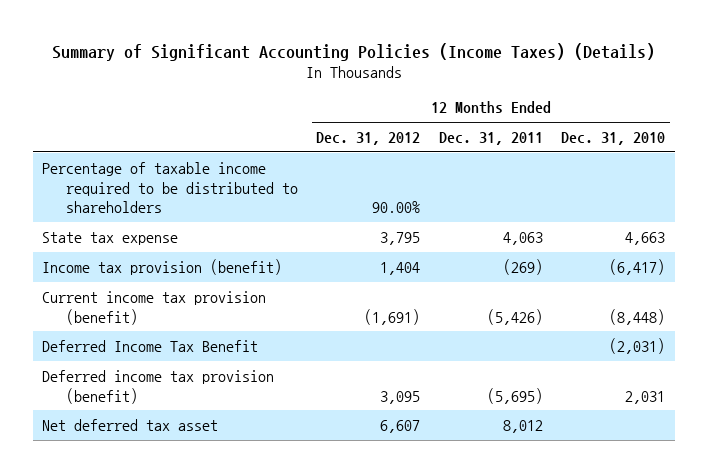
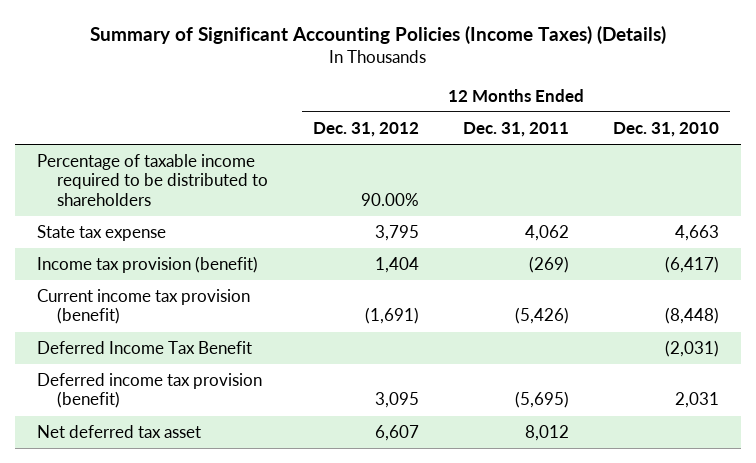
[502,231,543,245] 4,063 -> [524,225,569,242] 4,062

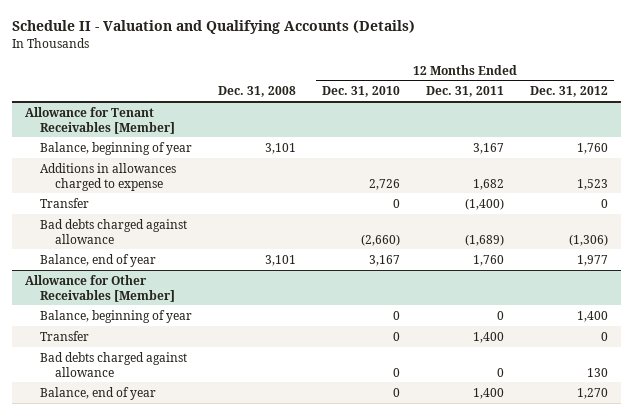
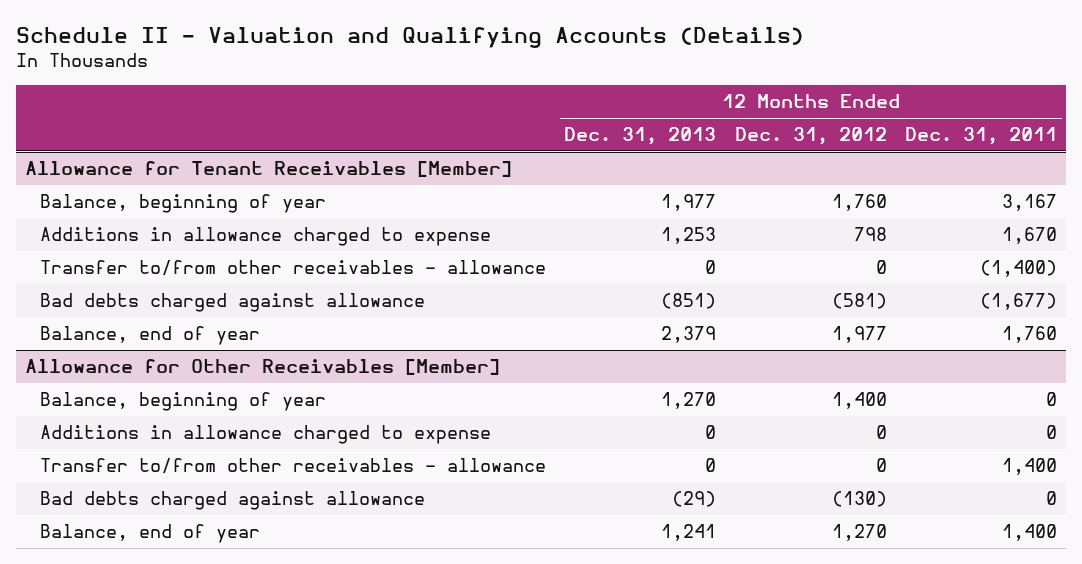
[218,86,297,98] Dec. 31, 2008 -> none
[322,86,401,98] Dec. 31, 2010 -> none
none -> [564,127,717,146] Dec. 31, 2013
[40,162,177,191] Additions in allowances charged to expense -> [40,227,492,247] Additions in allowance charged to expense
[472,178,504,190] 1,682 -> [1002,227,1058,245] 1,670
[576,178,608,190] 1,523 -> [853,227,887,242] 798
[40,197,90,208] Transfer -> [40,260,547,277] Transfer to/from other receivables - allowance
[464,233,504,246] (1,689) -> [980,293,1058,311] (1,677)
[568,233,608,246] (1,306) -> [831,293,887,310] (581)
none -> [40,425,492,445] Additions in allowance charged to expense
[40,330,90,341] Transfer -> [40,458,547,475] Transfer to/from other receivables - allowance
[586,367,608,377] 130 -> [831,491,887,508] (130)

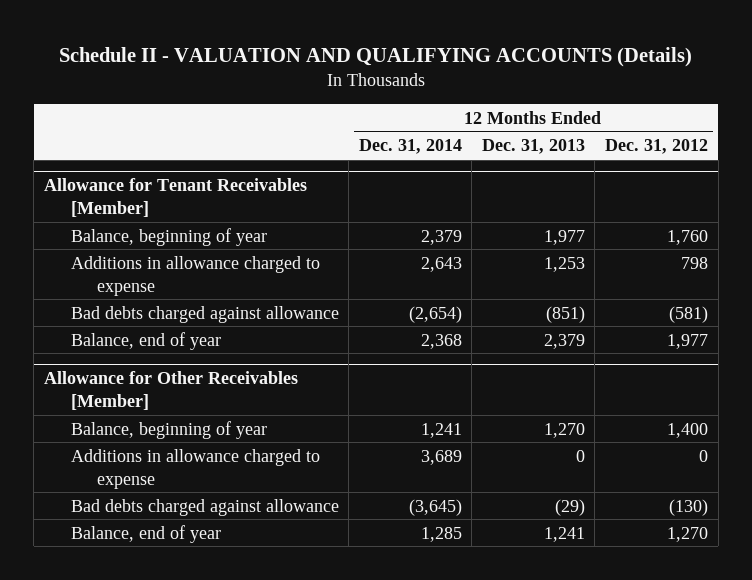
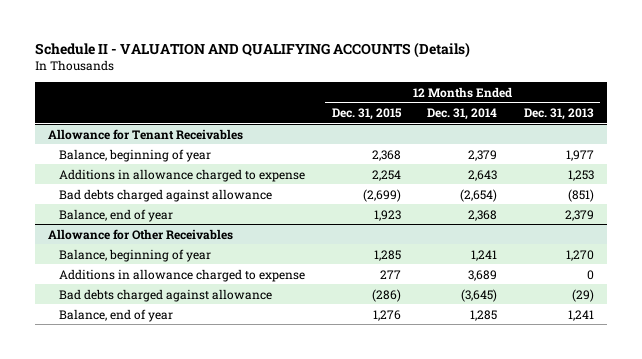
[604,139,708,155] Dec. 31, 2012 -> none
none -> [331,108,402,121] Dec. 31, 2015
[43,178,307,218] Allowance for Tenant Receivables [Member] -> [48,128,244,140] Allowance for Tenant Receivables
[43,371,298,411] Allowance for Other Receivables [Member] -> [48,228,234,240] Allowance for Other Receivables

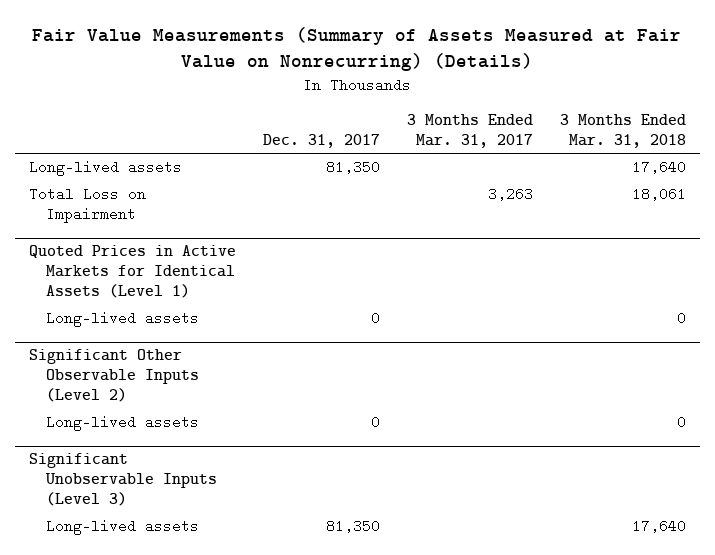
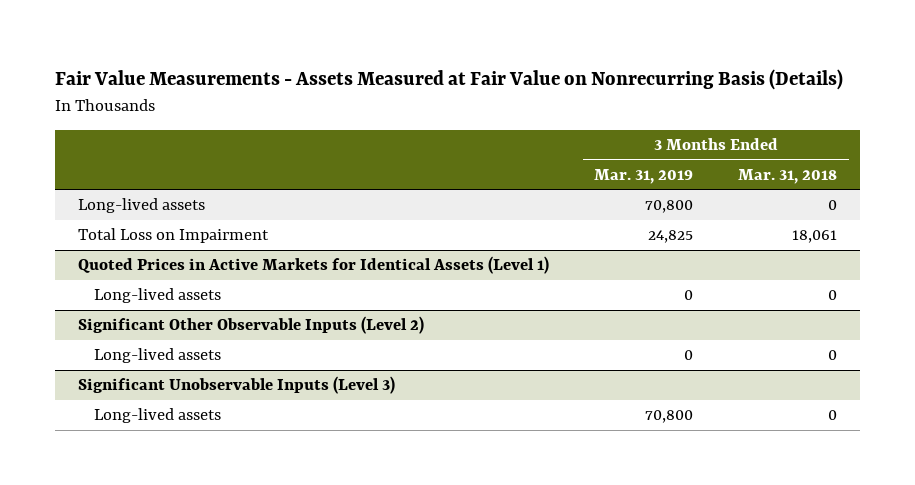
[32,27,682,72] Fair Value Measurements (Summary of Assets Measured at Fair Value on Nonrecurring) (Details) -> [55,69,844,91] Fair Value Measurements - Assets Measured at Fair Value on Nonrecurring Basis (Details)
[262,134,380,149] Dec. 31, 2017 -> none
[407,114,534,149] 3 Months Ended Mar. 31, 2017 -> none
none -> [594,168,694,184] Mar. 31, 2019
[632,160,687,175] 17,640 -> [828,200,838,211] 0
[632,519,687,534] 17,640 -> [828,410,838,421] 0

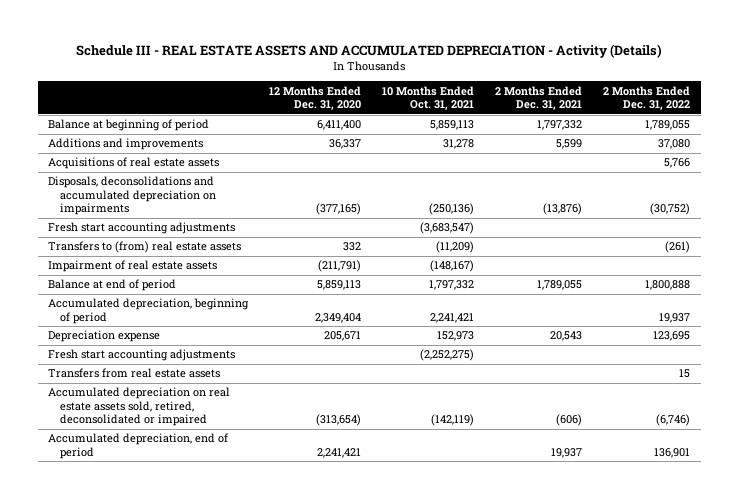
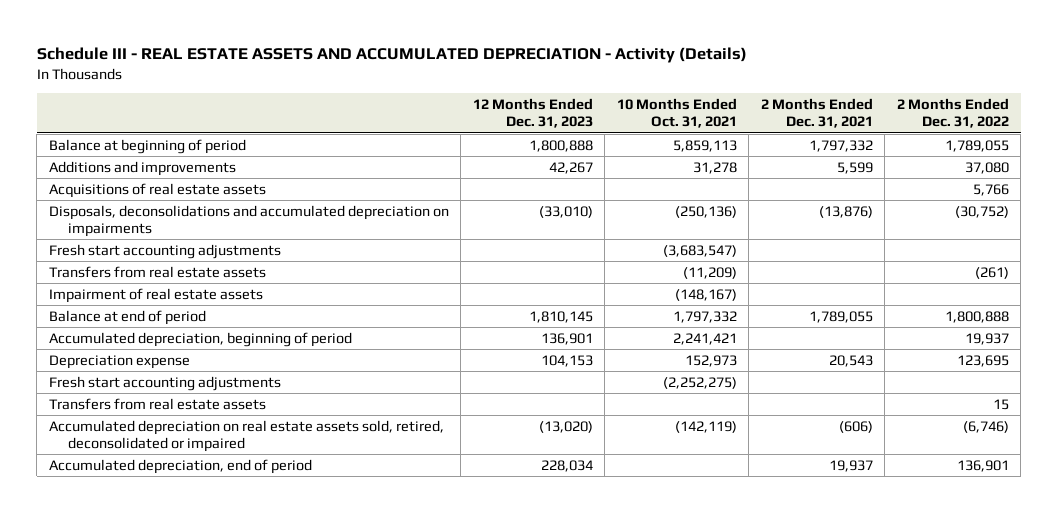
[269,85,362,111] 12 Months Ended Dec. 31, 2020 -> none
none -> [472,97,593,129] 12 Months Ended Dec. 31, 2023
[48,241,242,254] Transfers to (from) real estate assets -> [48,265,266,278] Transfers from real estate assets

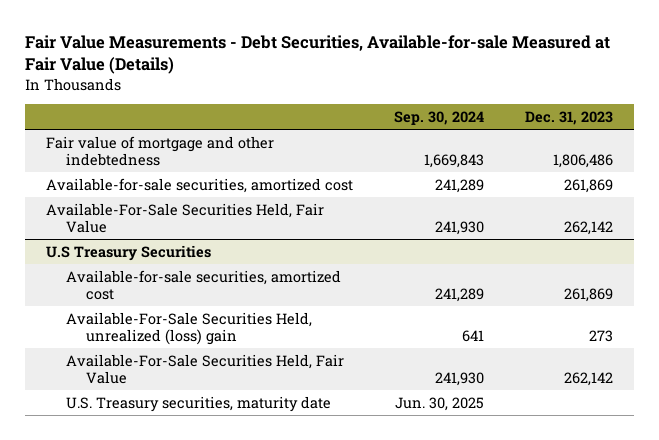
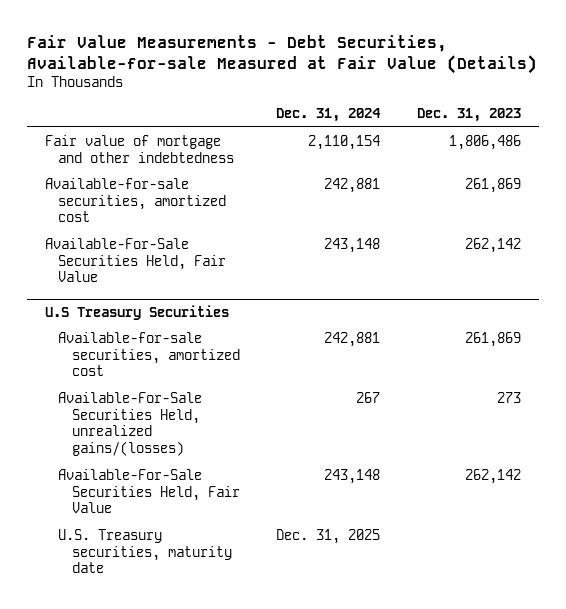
[394,110,485,125] Sep. 30, 2024 -> none
none -> [276,108,382,123] Dec. 31, 2024
[65,311,312,345] Available-For-Sale Securities Held, unrealized (loss) gain -> [58,391,203,457] Available-For-Sale Securities Held, unrealized gains/(losses)

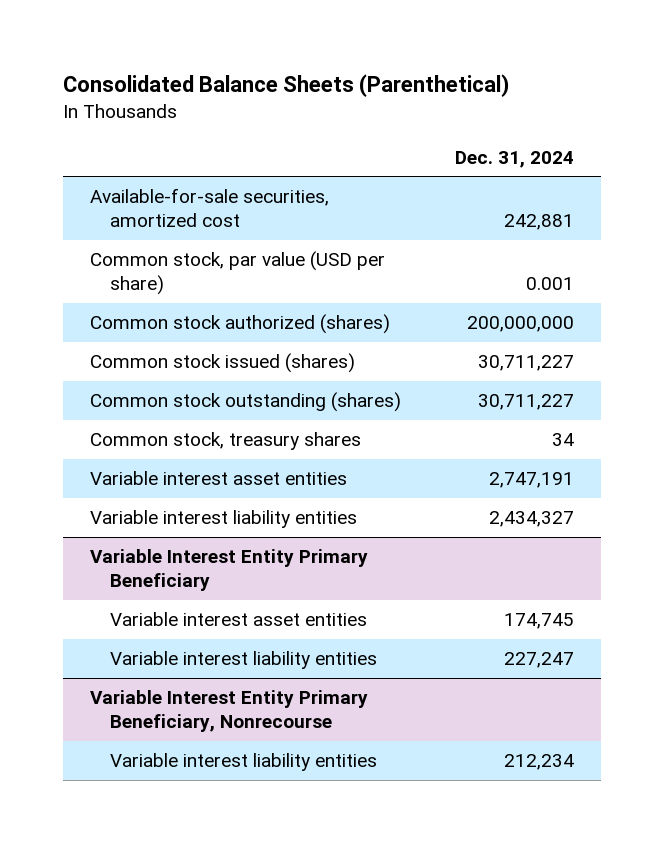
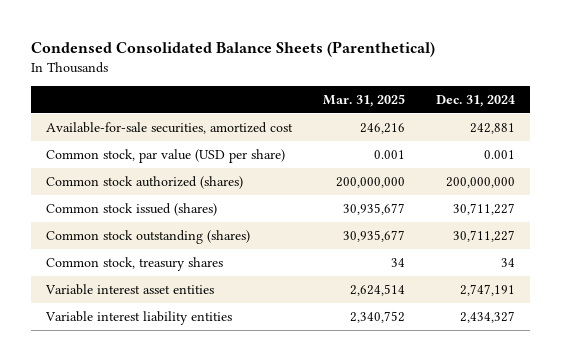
[62,74,509,98] Consolidated Balance Sheets (Parenthetical) -> [30,40,435,57] Condensed Consolidated Balance Sheets (Parenthetical)
none -> [323,93,406,107] Mar. 31, 2025
[89,549,368,592] Variable Interest Entity Primary Beneficiary -> none
[109,612,367,627] Variable interest asset entities -> none
[109,651,377,670] Variable interest liability entities -> none
[89,690,368,733] Variable Interest Entity Primary Beneficiary, Nonrecourse -> none
[109,753,377,772] Variable interest liability entities -> none

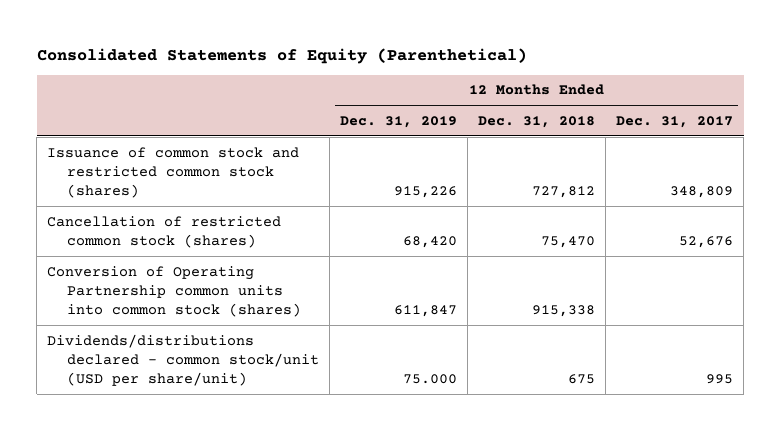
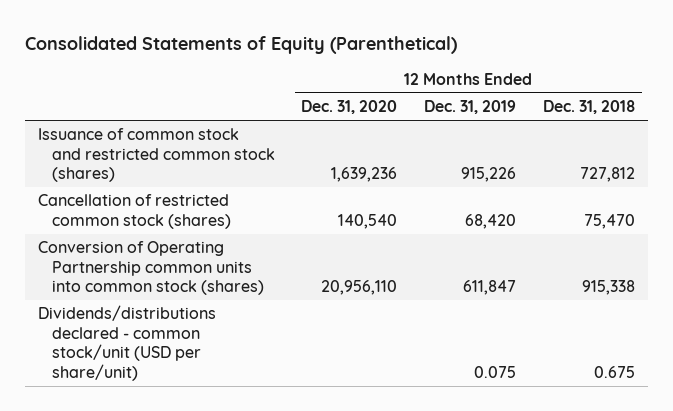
[616,115,734,128] Dec. 31, 2017 -> none
none -> [301,100,398,115] Dec. 31, 2020
[403,374,458,385] 75.000 -> [474,365,517,378] 0.075
[568,374,596,385] 675 -> [593,365,635,378] 0.675

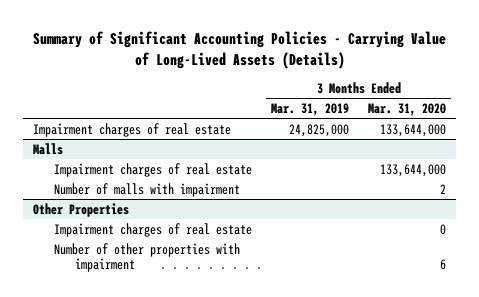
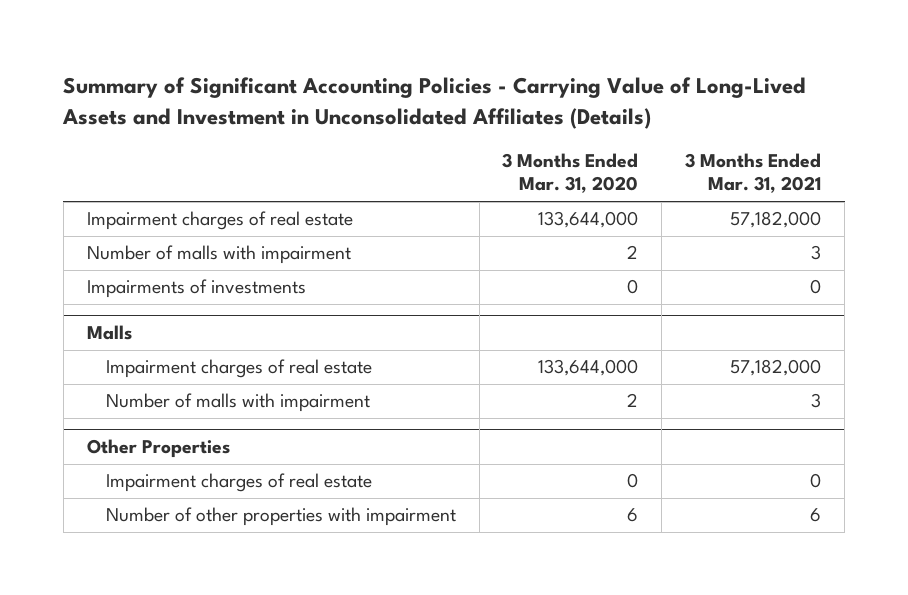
[32,31,446,70] Summary of Significant Accounting Policies - Carrying Value of Long-Lived Assets (Details) -> [62,77,807,129] Summary of Significant Accounting Policies - Carrying Value of Long-Lived Assets and Investment in Unconsolidated Affiliates (Details)
[271,103,350,117] Mar. 31, 2019 -> none
none -> [685,152,822,194] 3 Months Ended Mar. 31, 2021
none -> [86,245,351,265] Number of malls with impairment
none -> [86,279,306,299] Impairments of investments

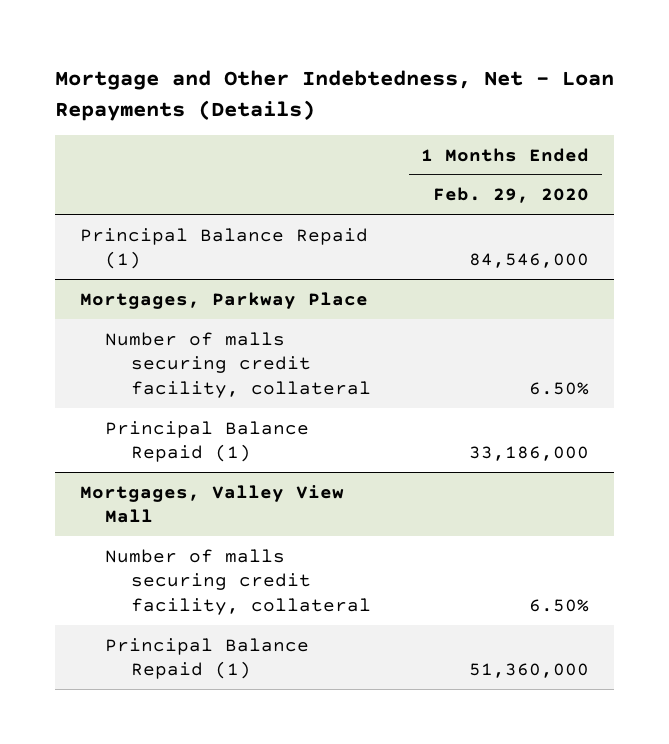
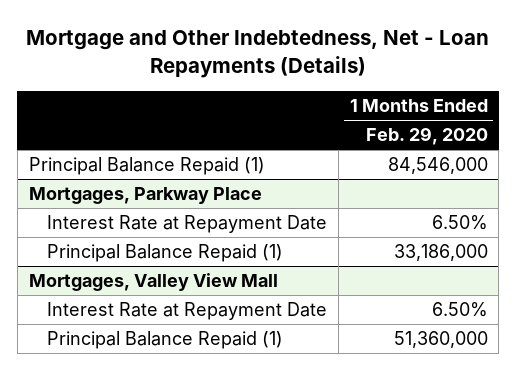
[105,331,372,399] Number of malls securing credit facility, collateral -> [47,215,328,234] Interest Rate at Repayment Date
[105,548,372,616] Number of malls securing credit facility, collateral -> [47,302,328,321] Interest Rate at Repayment Date

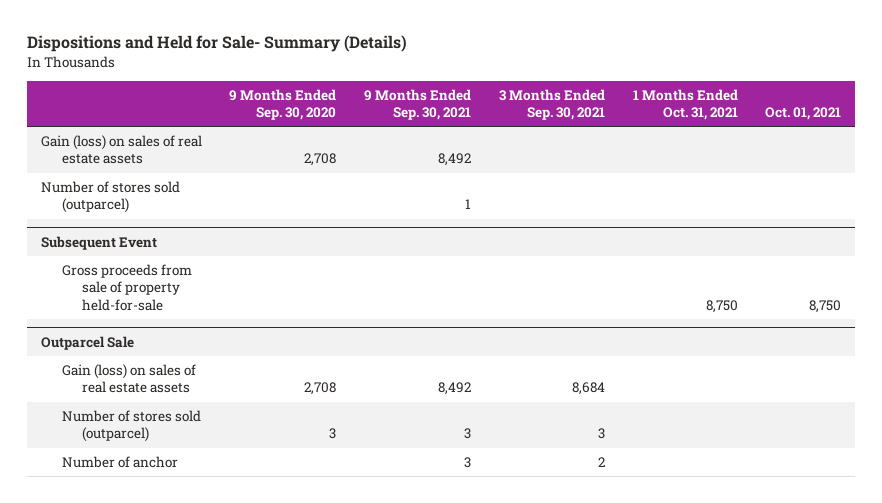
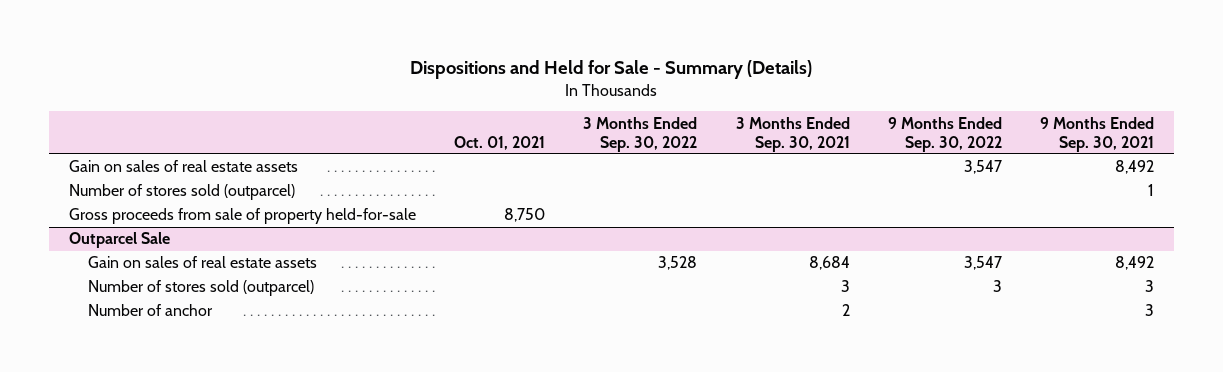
[26,35,407,53] Dispositions and Held for Sale- Summary (Details) -> [410,60,813,80] Dispositions and Held for Sale - Summary (Details)
[229,88,337,120] 9 Months Ended Sep. 30, 2020 -> none
[632,88,738,120] 1 Months Ended Oct. 31, 2021 -> none
none -> [583,116,698,152] 3 Months Ended Sep. 30, 2022
none -> [887,116,1002,152] 9 Months Ended Sep. 30, 2022
[40,135,202,165] Gain (loss) on sales of real estate assets -> [68,160,298,173] Gain on sales of real estate assets
[40,235,157,250] Subsequent Event -> none
[61,364,196,394] Gain (loss) on sales of real estate assets -> [87,256,317,269] Gain on sales of real estate assets

